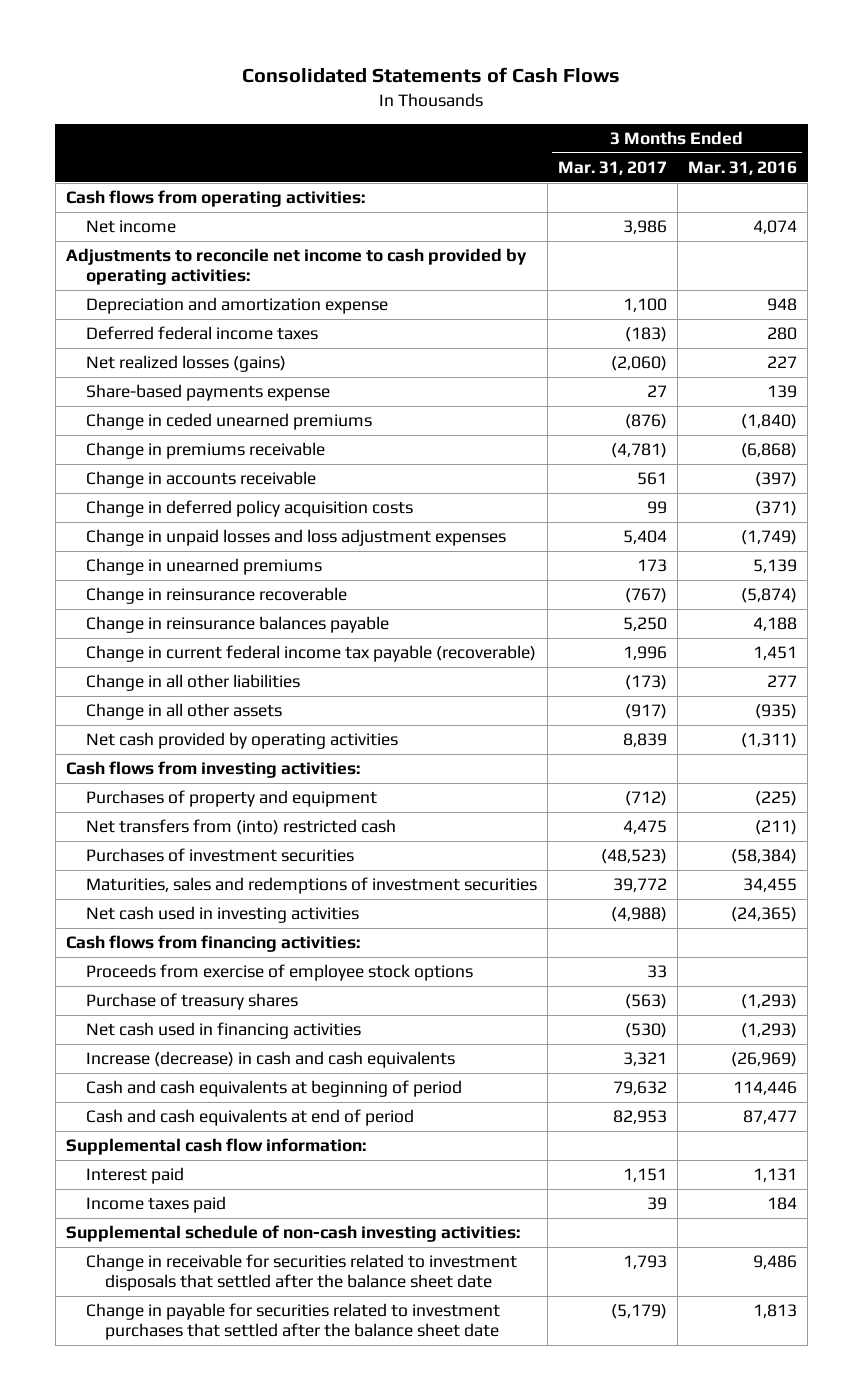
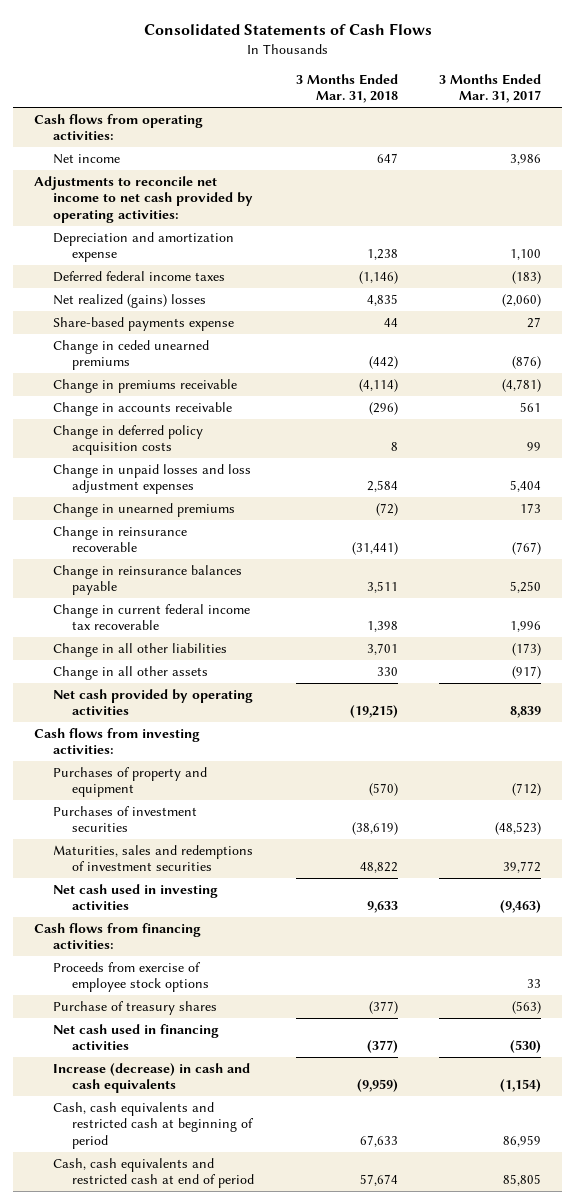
[687,160,797,175] Mar. 31, 2016 -> none
none -> [295,74,398,104] 3 Months Ended Mar. 31, 2018
[65,248,527,286] Adjustments to reconcile net income to cash provided by operating activities: -> [33,176,254,223] Adjustments to reconcile net income to net cash provided by operating activities:
[85,355,286,373] Net realized losses (gains) -> [53,294,207,309] Net realized (gains) losses
[85,645,536,663] Change in current federal income tax payable (recoverable) -> [53,604,251,631] Change in current federal income tax recoverable
[85,819,396,836] Net transfers from (into) restricted cash -> none
[610,907,667,923] (4,988) -> [500,900,542,914] (9,463)
[65,1138,366,1156] Supplemental cash flow information: -> none
[85,1167,184,1185] Interest paid -> none
[85,1196,226,1214] Income taxes paid -> none
[65,1225,520,1243] Supplemental schedule of non-cash investing activities: -> none
[85,1254,517,1292] Change in receivable for securities related to investment disposals that settled after the balance sheet date -> none
[85,1303,500,1341] Change in payable for securities related to investment purchases that settled after the balance sheet date -> none
[622,1052,667,1067] 3,321 -> [500,1079,542,1093] (1,154)
[85,1080,462,1098] Cash and cash equivalents at beginning of period -> [53,1102,255,1149] Cash, cash equivalents and restricted cash at beginning of period
[612,1081,667,1096] 79,632 -> [503,1134,542,1147] 86,959
[85,1109,414,1127] Cash and cash equivalents at end of period -> [53,1158,255,1189] Cash, cash equivalents and restricted cash at end of period
[612,1110,667,1125] 82,953 -> [503,1174,542,1187] 85,805

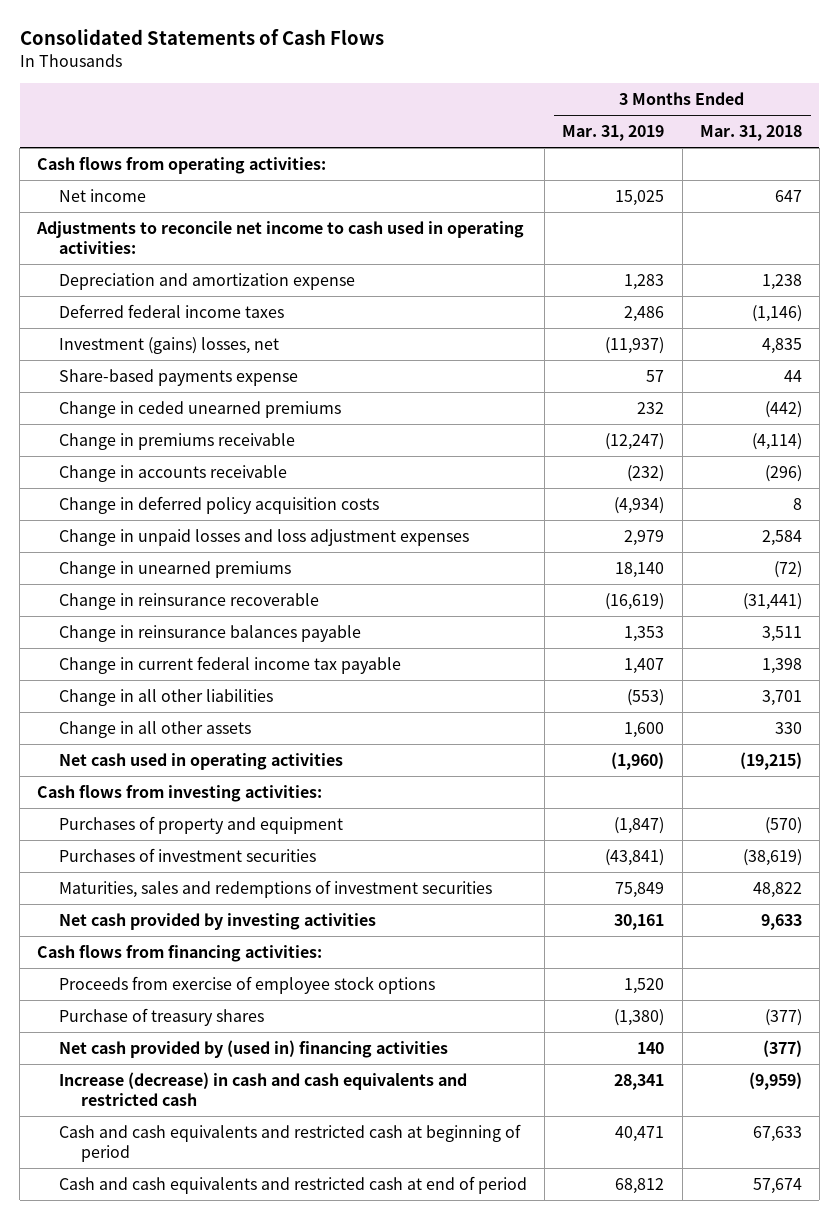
[439,74,542,104] 3 Months Ended Mar. 31, 2017 -> none
none -> [562,125,665,142] Mar. 31, 2019
[33,176,254,223] Adjustments to reconcile net income to net cash provided by operating activities: -> [36,220,525,255] Adjustments to reconcile net income to cash used in operating activities:
[53,294,207,309] Net realized (gains) losses -> [59,336,280,354] Investment (gains) losses, net
[53,604,251,631] Change in current federal income tax recoverable -> [59,655,402,674] Change in current federal income tax payable
[53,689,254,716] Net cash provided by operating activities -> [59,752,344,770] Net cash used in operating activities
[53,884,219,911] Net cash used in investing activities -> [59,912,377,930] Net cash provided by investing activities
[53,1024,220,1051] Net cash used in financing activities -> [59,1039,449,1058] Net cash provided by (used in) financing activities
[53,1063,251,1094] Increase (decrease) in cash and cash equivalents -> [59,1071,468,1107] Increase (decrease) in cash and cash equivalents and restricted cash
[53,1102,255,1149] Cash, cash equivalents and restricted cash at beginning of period -> [59,1123,522,1163] Cash and cash equivalents and restricted cash at beginning of period
[53,1158,255,1189] Cash, cash equivalents and restricted cash at end of period -> [59,1175,528,1194] Cash and cash equivalents and restricted cash at end of period

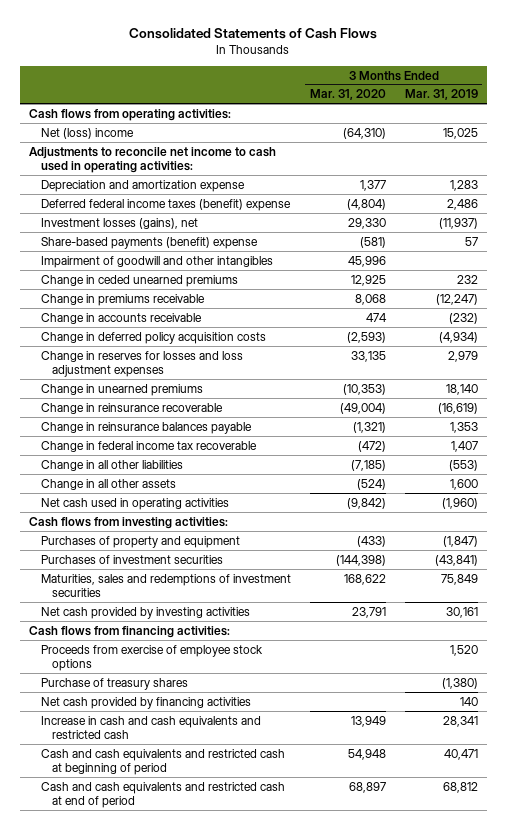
[699,125,802,142] Mar. 31, 2018 -> none
none -> [309,89,386,101] Mar. 31, 2020
[59,188,147,202] Net income -> [40,127,134,139] Net (loss) income
[59,303,285,318] Deferred federal income taxes -> [40,198,291,211] Deferred federal income taxes (benefit) expense
[59,336,280,354] Investment (gains) losses, net -> [40,217,198,229] Investment losses (gains), net
[59,368,299,386] Share-based payments expense -> [40,236,258,249] Share-based payments (benefit) expense
none -> [40,255,273,268] Impairment of goodwill and other intangibles
[59,528,470,546] Change in unpaid losses and loss adjustment expenses -> [40,350,243,378] Change in reserves for losses and loss adjustment expenses
[59,655,402,674] Change in current federal income tax payable -> [40,440,257,452] Change in federal income tax recoverable
[59,1039,449,1058] Net cash provided by (used in) financing activities -> [40,696,251,709] Net cash provided by financing activities
[59,1071,468,1107] Increase (decrease) in cash and cash equivalents and restricted cash -> [40,715,261,740] Increase in cash and cash equivalents and restricted cash

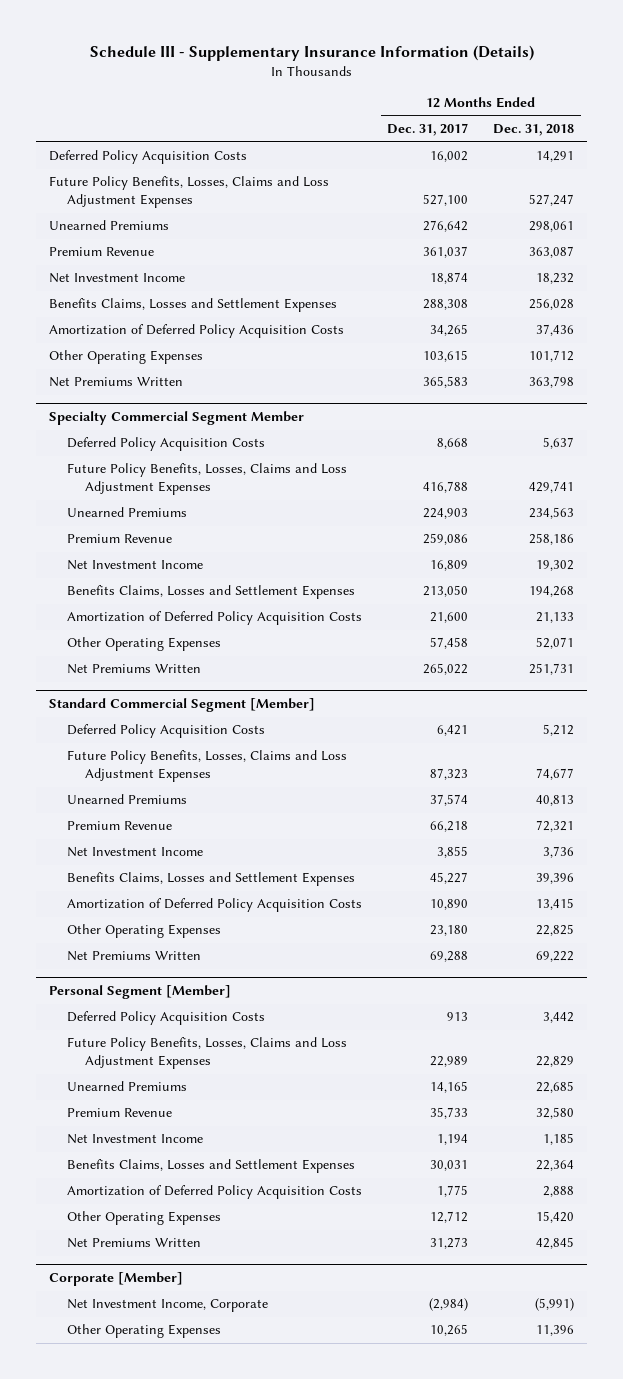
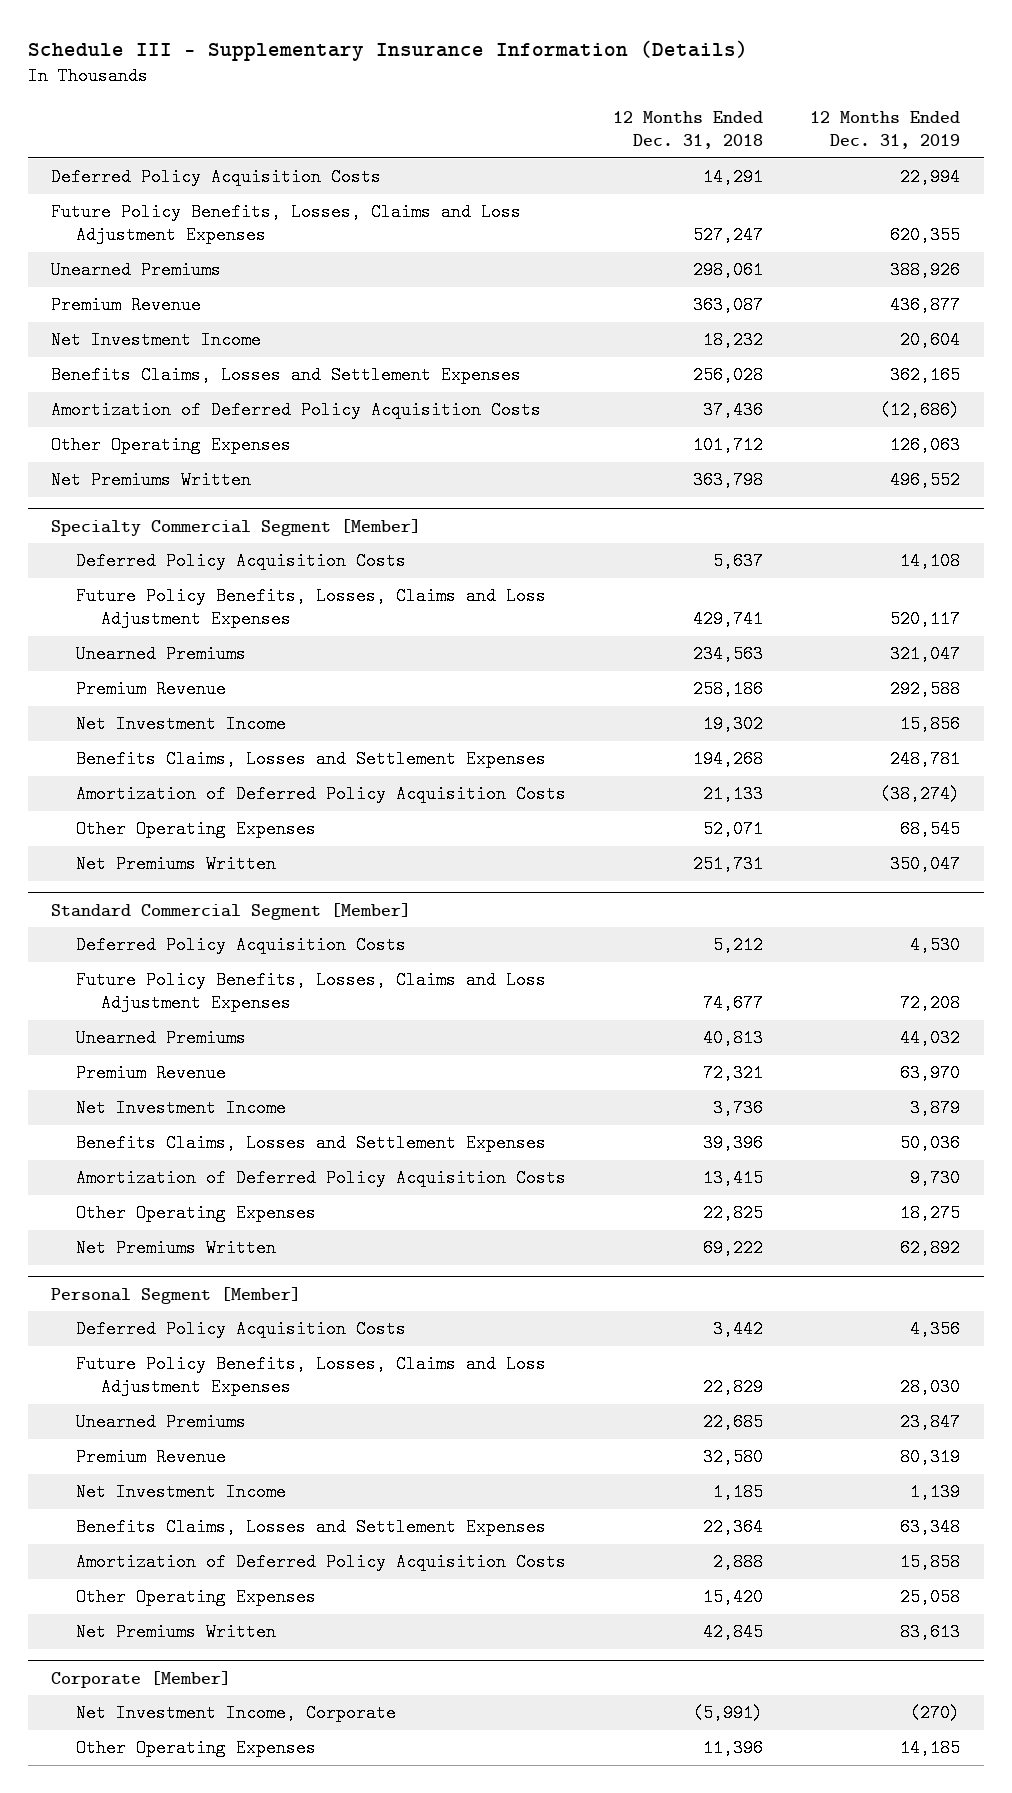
[387,123,469,137] Dec. 31, 2017 -> none
none -> [810,110,961,150] 12 Months Ended Dec. 31, 2019
[48,411,304,426] Specialty Commercial Segment Member -> [51,518,422,536] Specialty Commercial Segment [Member]

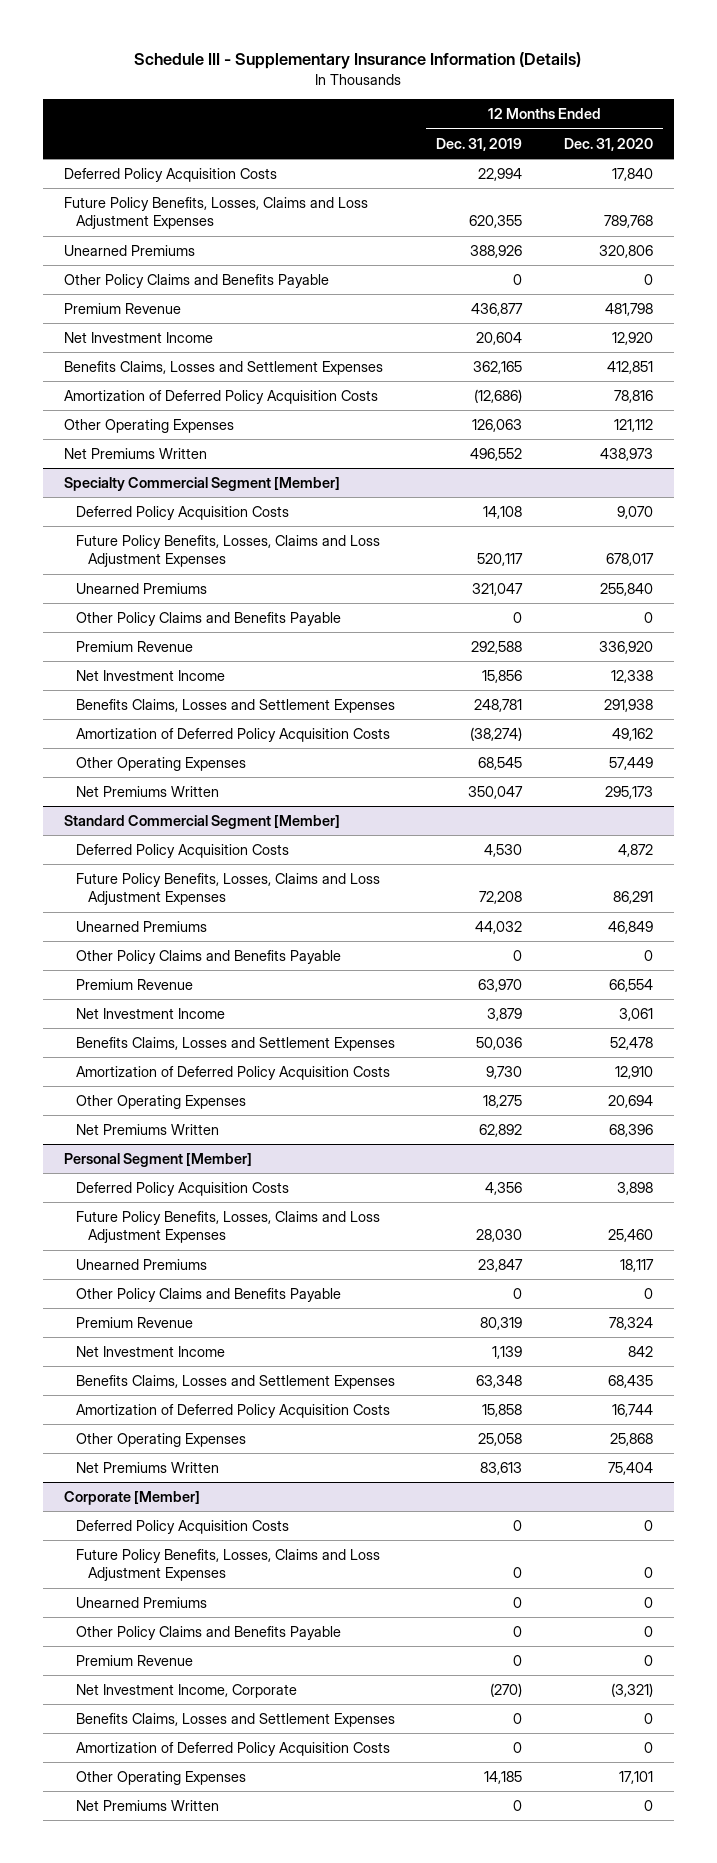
[613,110,764,150] 12 Months Ended Dec. 31, 2018 -> none
none -> [564,137,654,151] Dec. 31, 2020
none -> [63,274,329,289] Other Policy Claims and Benefits Payable
none -> [75,612,341,627] Other Policy Claims and Benefits Payable
none -> [75,950,341,965] Other Policy Claims and Benefits Payable
none -> [75,1288,341,1303] Other Policy Claims and Benefits Payable
none -> [75,1520,289,1535] Deferred Policy Acquisition Costs
none -> [75,1549,380,1582] Future Policy Benefits, Losses, Claims and Loss Adjustment Expenses
none -> [75,1597,207,1609] Unearned Premiums
none -> [75,1626,341,1641] Other Policy Claims and Benefits Payable
none -> [75,1655,193,1667] Premium Revenue
none -> [75,1713,395,1728] Benefits Claims, Losses and Settlement Expenses
none -> [75,1742,390,1757] Amortization of Deferred Policy Acquisition Costs
none -> [75,1800,219,1812] Net Premiums Written

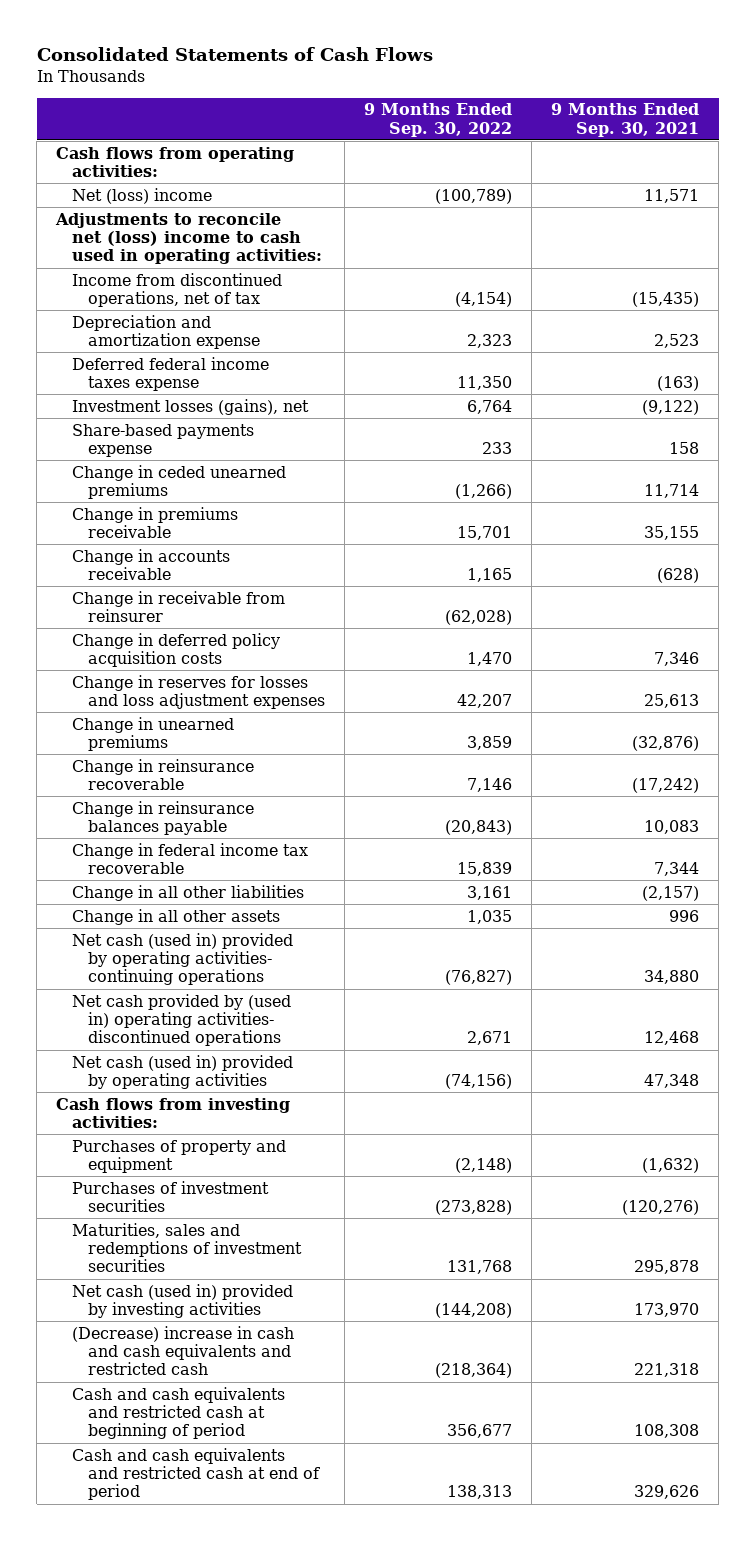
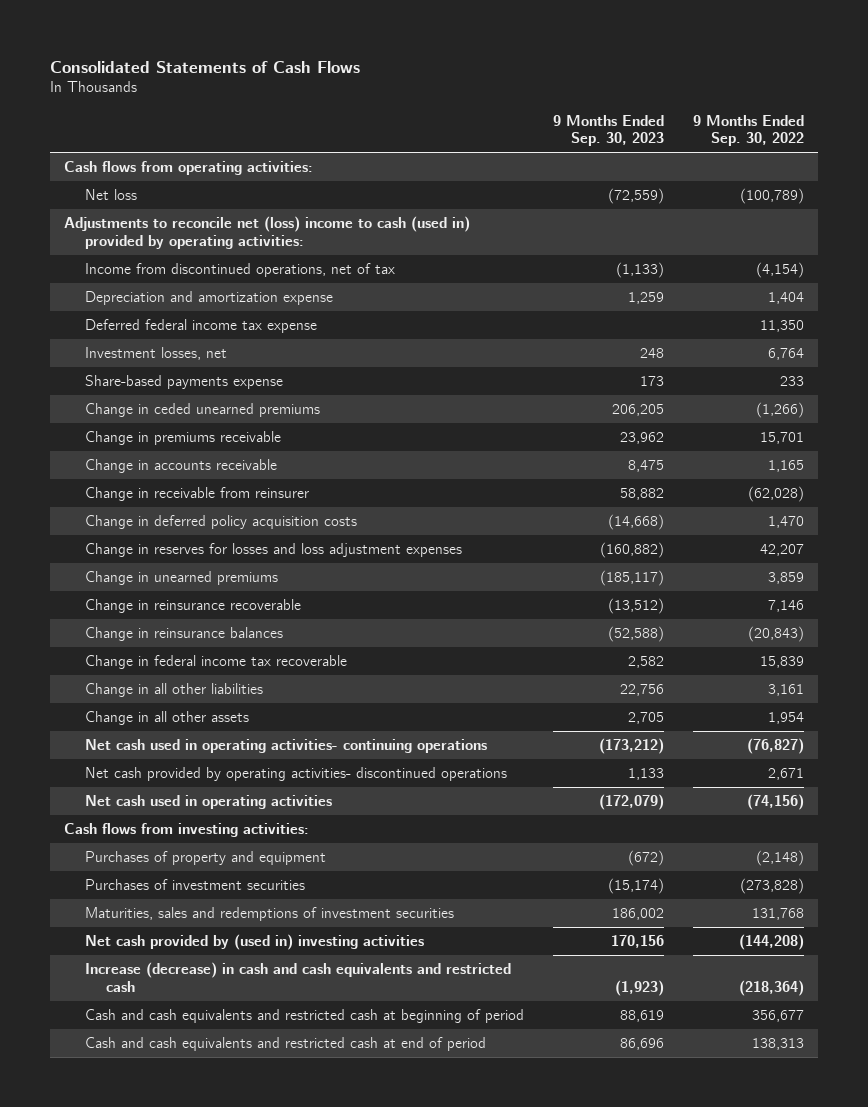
[551,103,700,137] 9 Months Ended Sep. 30, 2021 -> none
none -> [553,114,665,147] 9 Months Ended Sep. 30, 2023
[72,187,213,204] Net (loss) income -> [85,189,138,201] Net loss
[55,212,323,265] Adjustments to reconcile net (loss) income to cash used in operating activities: -> [64,216,471,249] Adjustments to reconcile net (loss) income to cash (used in) provided by operating activities:
[467,334,513,349] 2,323 -> [767,292,804,305] 1,404
[72,356,270,392] Deferred federal income taxes expense -> [85,319,318,334] Deferred federal income tax expense
[72,398,310,415] Investment losses (gains), net -> [85,347,228,361] Investment losses, net
[72,800,255,836] Change in reinsurance balances payable -> [85,627,284,642] Change in reinsurance balances
[467,909,513,924] 1,035 -> [767,712,804,725] 1,954
[72,932,294,986] Net cash (used in) provided by operating activities- continuing operations -> [85,739,488,754] Net cash used in operating activities- continuing operations
[72,993,292,1047] Net cash provided by (used in) operating activities- discontinued operations -> [85,767,508,782] Net cash provided by operating activities- discontinued operations
[72,1054,294,1090] Net cash (used in) provided by operating activities -> [85,795,333,810] Net cash used in operating activities
[72,1283,294,1319] Net cash (used in) provided by investing activities -> [85,934,425,951] Net cash provided by (used in) investing activities
[72,1325,295,1376] (Decrease) increase in cash and cash equivalents and restricted cash -> [85,962,512,992] Increase (decrease) in cash and cash equivalents and restricted cash

